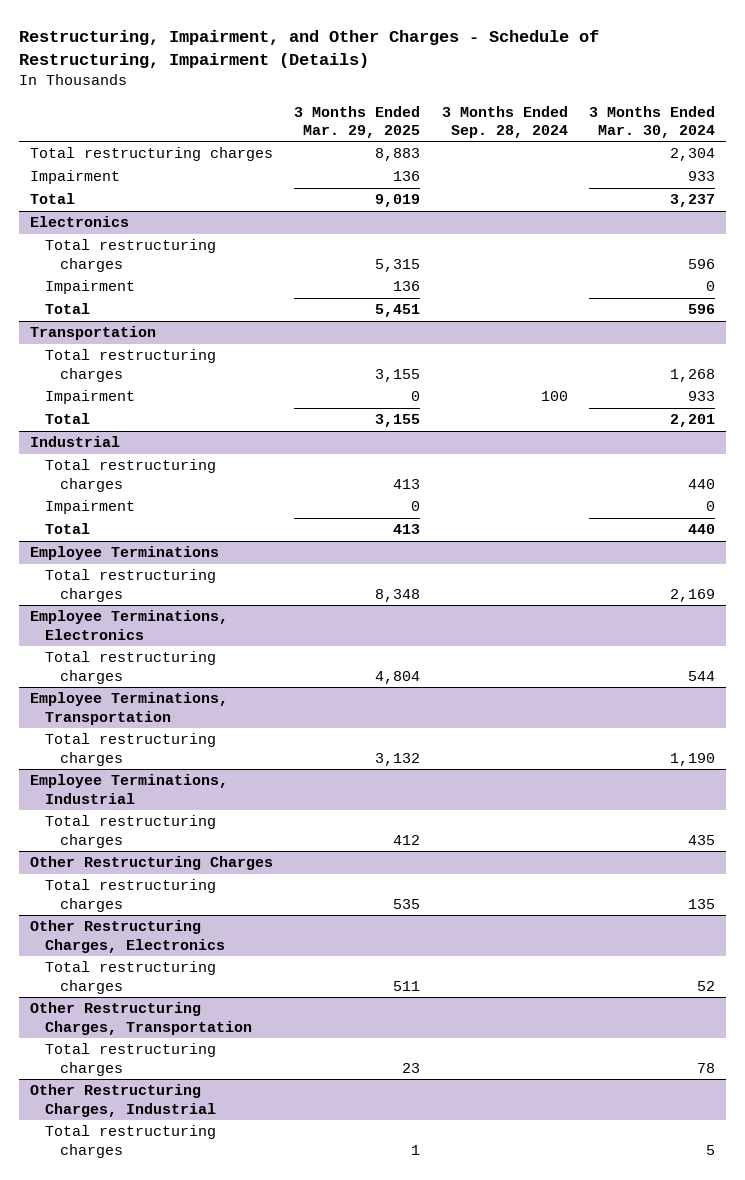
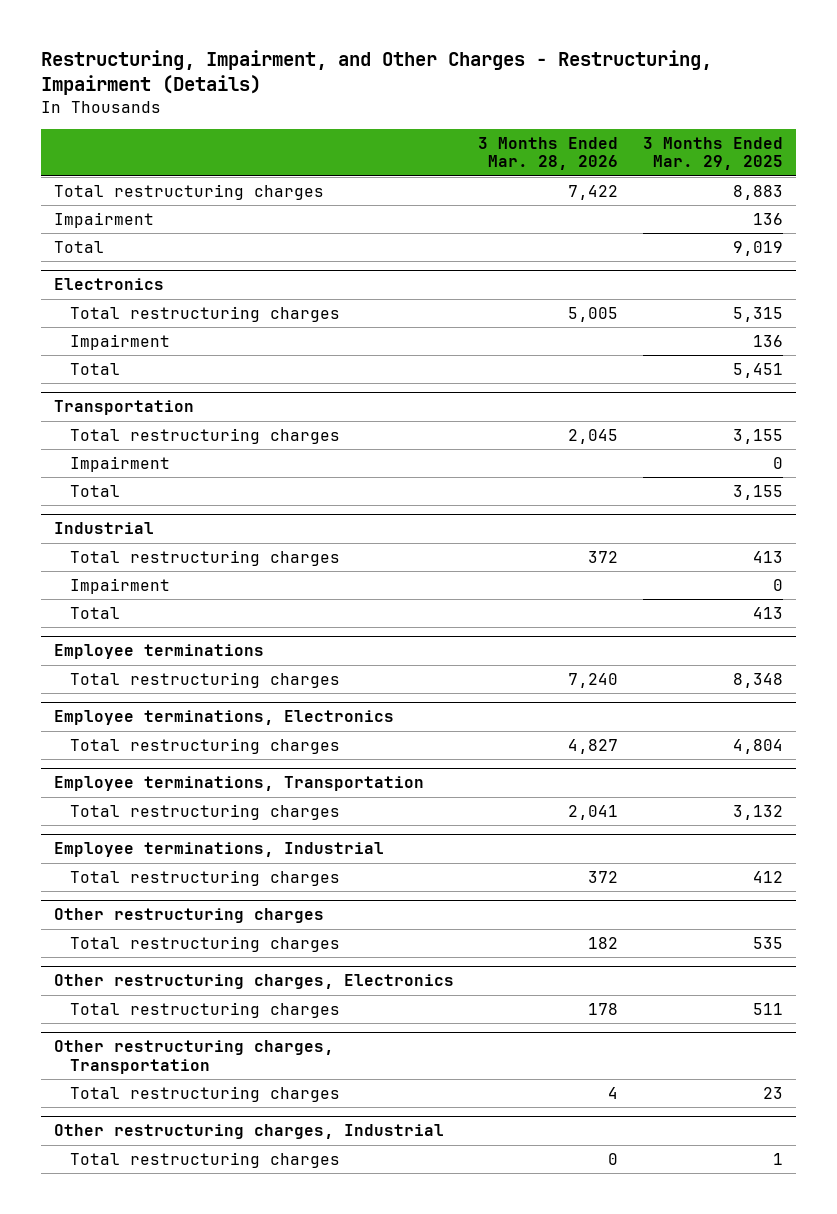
[18,30,599,69] Restructuring, Impairment, and Other Charges - Schedule of Restructuring, Impairment (Details) -> [41,50,713,96] Restructuring, Impairment, and Other Charges - Restructuring, Impairment (Details)
[441,105,568,138] 3 Months Ended Sep. 28, 2024 -> none
[589,105,716,138] 3 Months Ended Mar. 30, 2024 -> none
none -> [478,136,619,171] 3 Months Ended Mar. 28, 2026
[29,546,219,561] Employee Terminations -> [53,644,264,660] Employee terminations
[29,610,228,640] Employee Terminations, Electronics -> [53,710,394,726] Employee terminations, Electronics
[29,692,228,725] Employee Terminations, Transportation -> [53,776,424,792] Employee terminations, Transportation
[29,774,228,804] Employee Terminations, Industrial -> [53,842,384,858] Employee terminations, Industrial
[29,856,273,871] Other Restructuring Charges -> [53,908,324,924] Other restructuring charges
[29,920,225,953] Other Restructuring Charges, Electronics -> [53,974,454,990] Other restructuring charges, Electronics
[29,1002,252,1035] Other Restructuring Charges, Transportation -> [53,1040,334,1075] Other restructuring charges, Transportation
[29,1084,216,1117] Other Restructuring Charges, Industrial -> [53,1124,444,1140] Other restructuring charges, Industrial

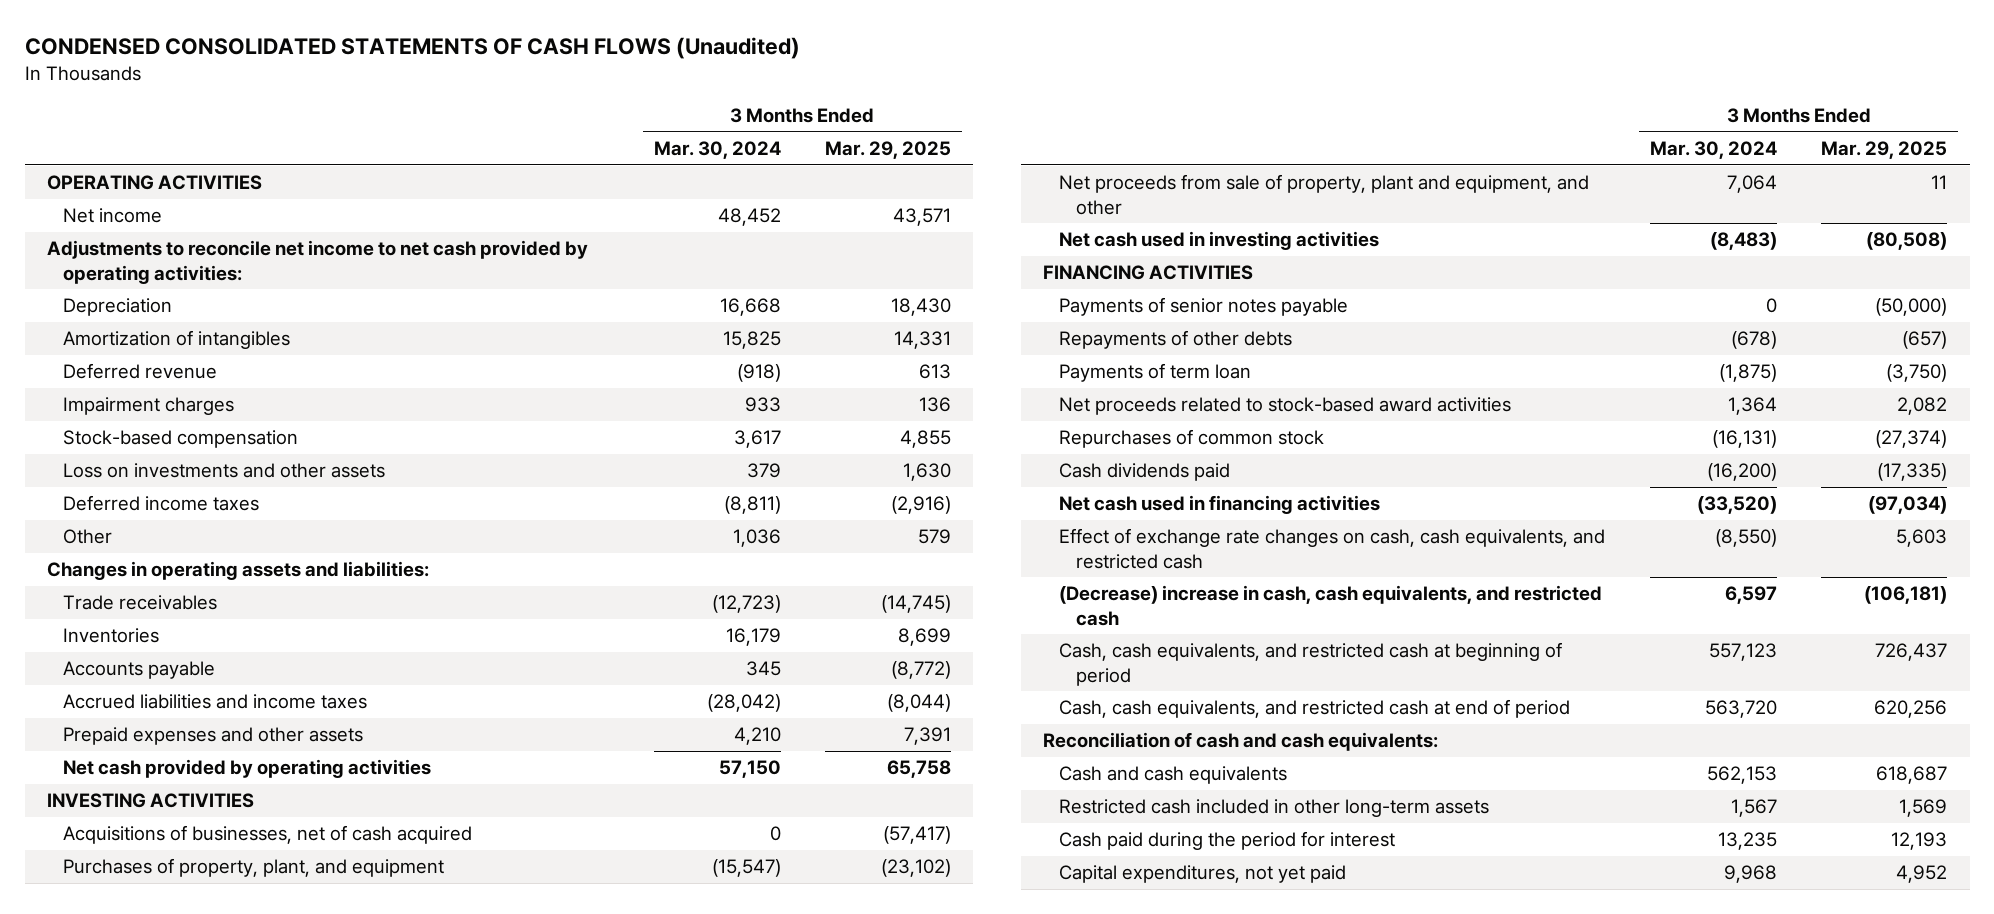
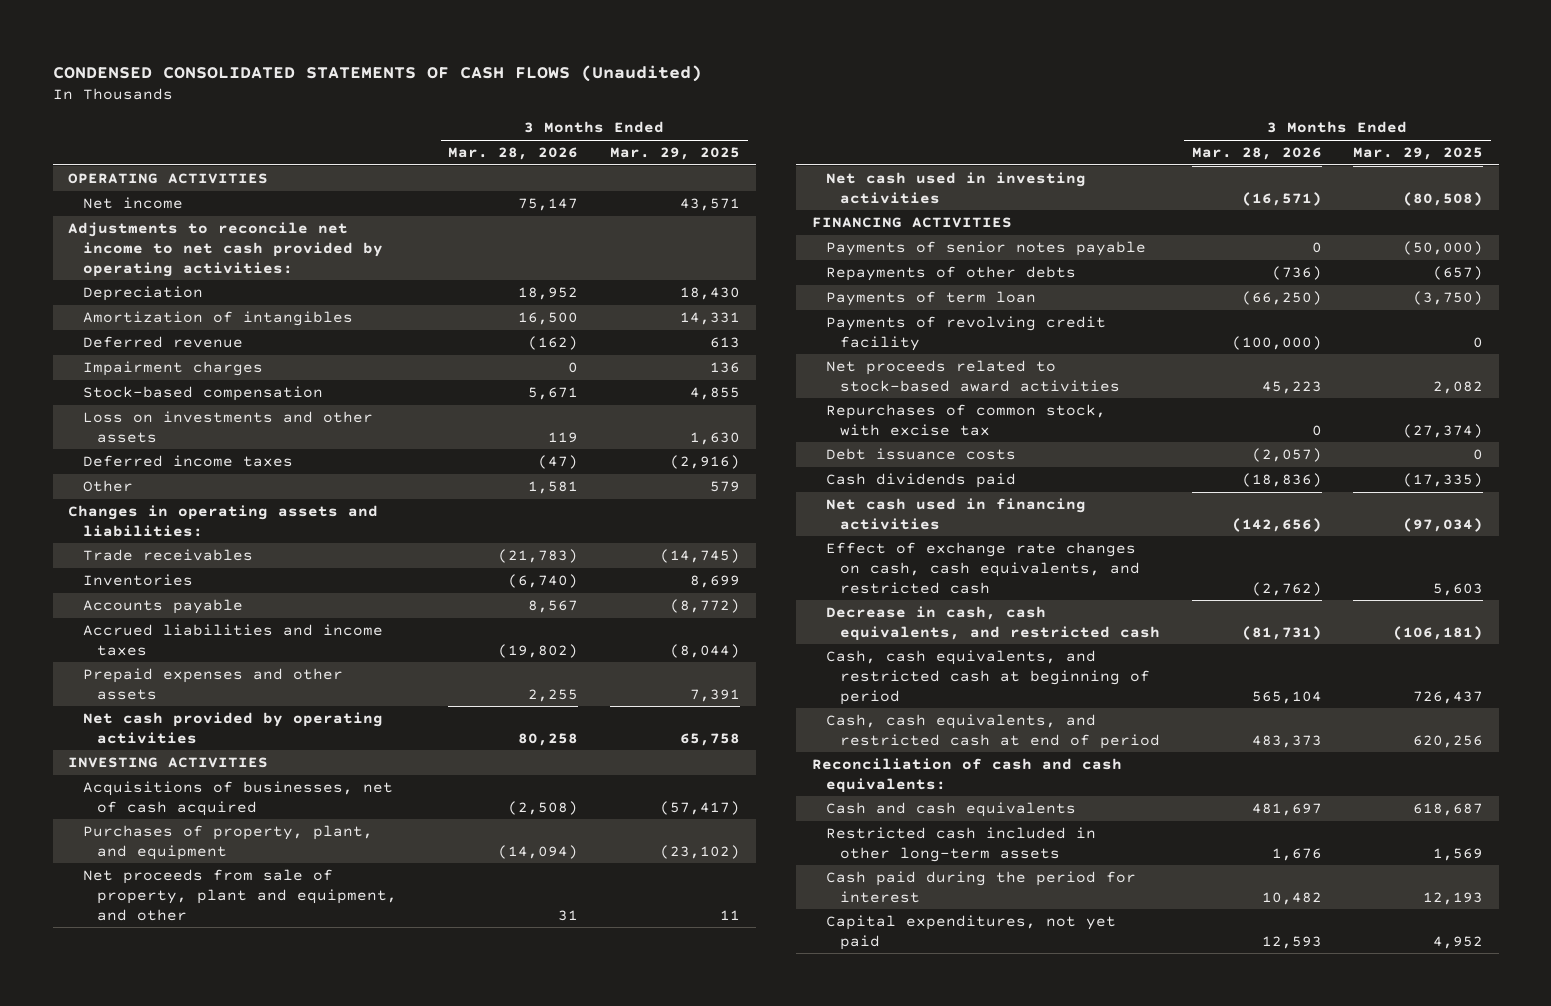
[653,141,781,160] Mar. 30, 2024 -> none
none -> [448,147,579,161] Mar. 28, 2026
none -> [825,316,1106,351] Payments of revolving credit facility
[1059,429,1325,449] Repurchases of common stock -> [825,404,1106,436] Repurchases of common stock, with excise tax
none -> [825,448,1016,461] Debt issuance costs
[1059,585,1603,626] (Decrease) increase in cash, cash equivalents, and restricted cash -> [825,606,1161,641] Decrease in cash, cash equivalents, and restricted cash

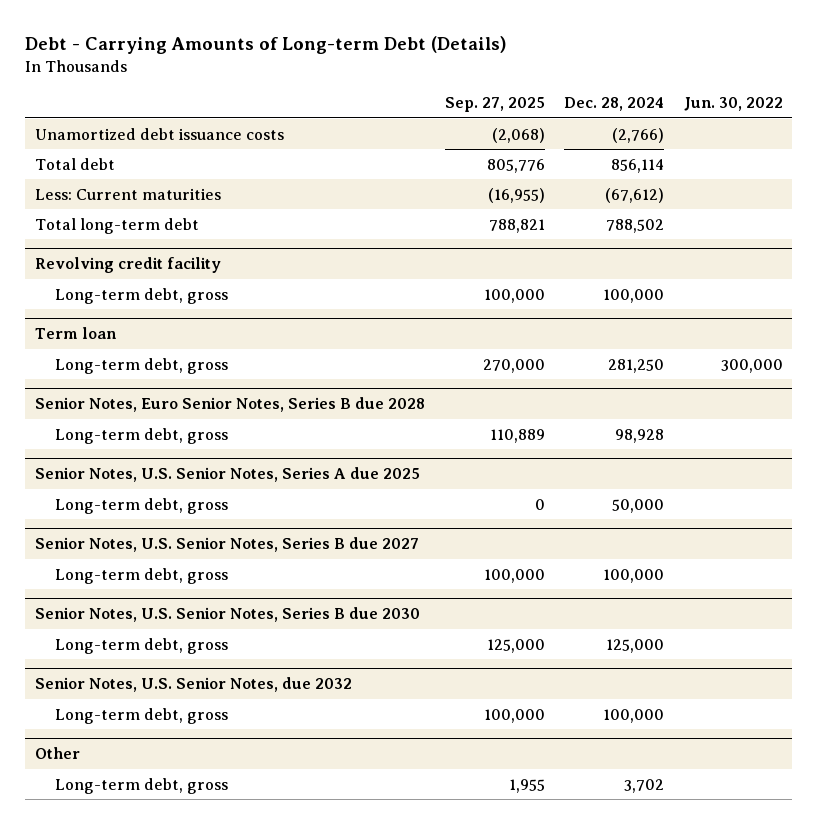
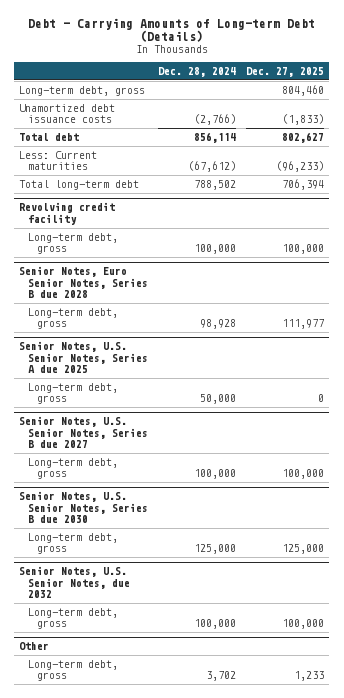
[444,97,545,113] Sep. 27, 2025 -> none
[683,97,783,112] Jun. 30, 2022 -> none
none -> [246,66,325,77] Dec. 27, 2025
none -> [19,85,146,96] Long-term debt, gross
[35,327,118,340] Term loan -> none
[55,357,229,374] Long-term debt, gross -> none

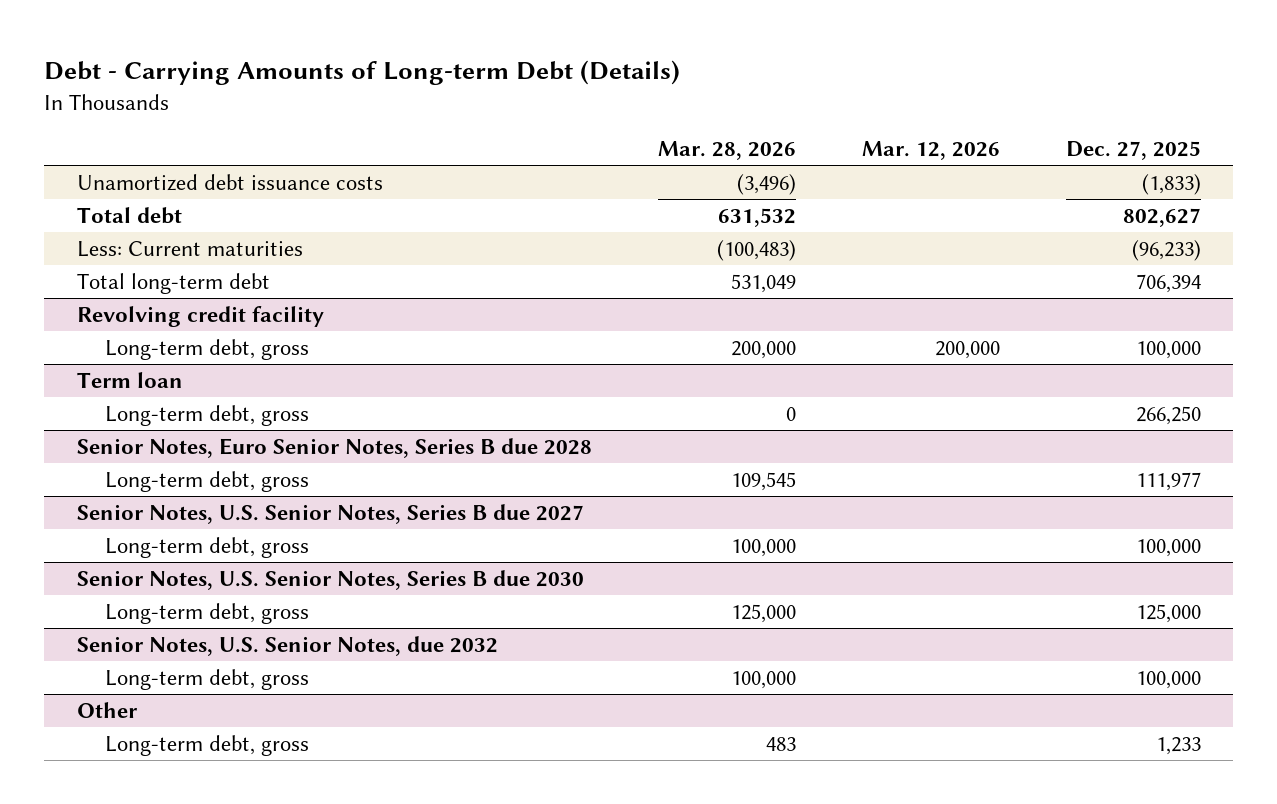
[158,66,237,77] Dec. 28, 2024 -> none
none -> [657,141,796,161] Mar. 28, 2026
none -> [861,141,1000,161] Mar. 12, 2026
[19,85,146,96] Long-term debt, gross -> none
none -> [76,371,183,388] Term loan
none -> [105,404,310,426] Long-term debt, gross
[19,341,148,374] Senior Notes, U.S. Senior Notes, Series A due 2025 -> none
[27,382,118,405] Long-term debt, gross -> none

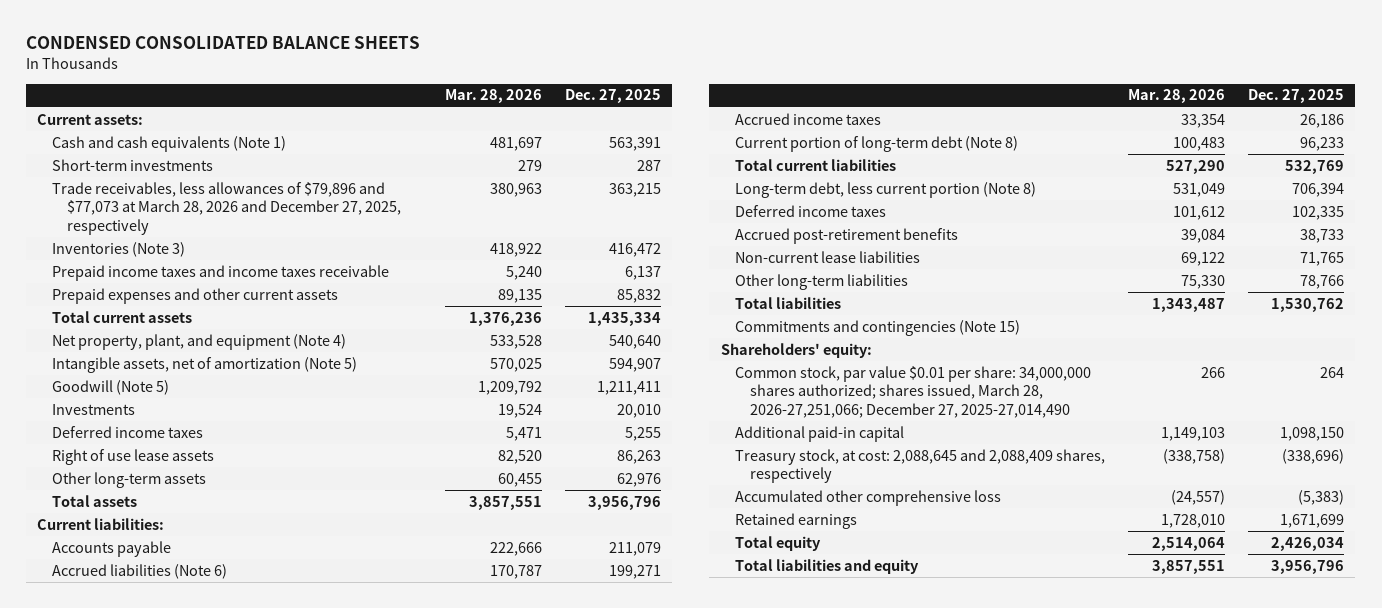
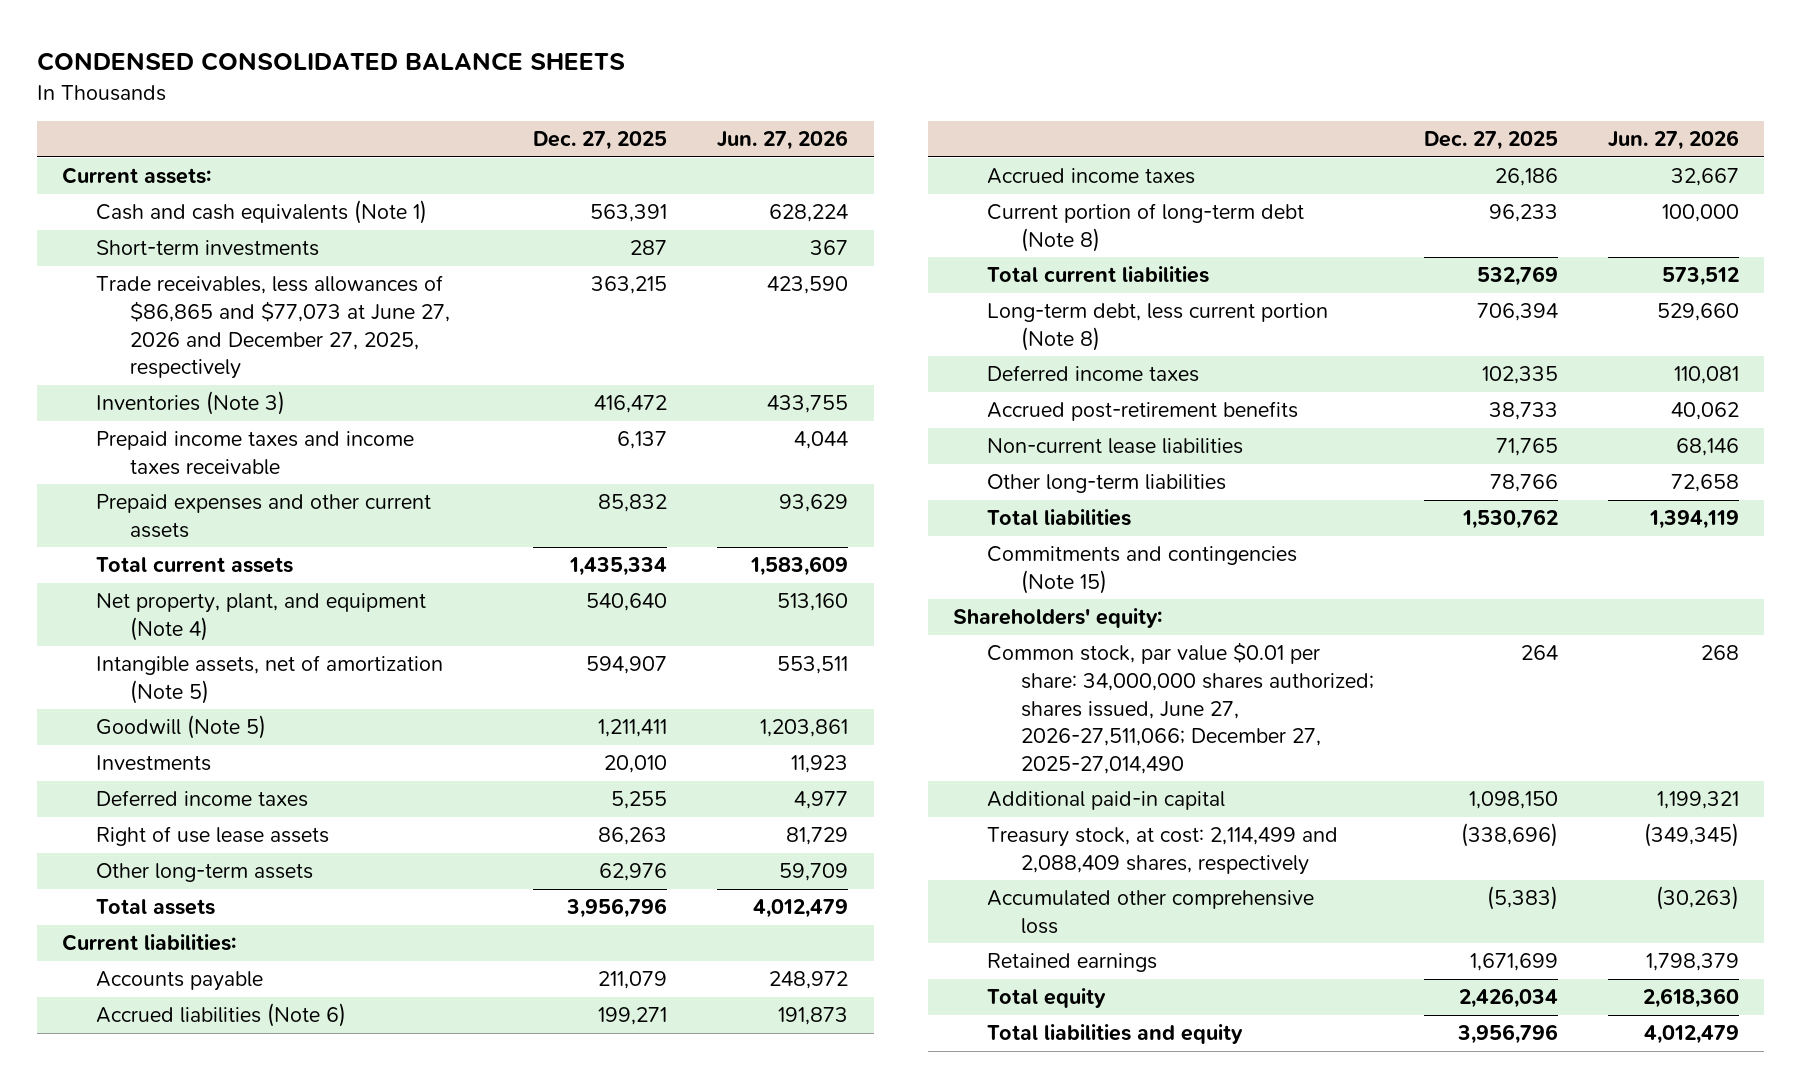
[445,89,543,104] Mar. 28, 2026 -> none
none -> [717,130,849,151] Jun. 27, 2026
[52,181,401,235] Trade receivables, less allowances of $79,896 and $77,073 at March 28, 2026 and December 27, 2025, respectively -> [95,275,450,380] Trade receivables, less allowances of $86,865 and $77,073 at June 27, 2026 and December 27, 2025, respectively
[735,365,1092,418] Common stock, par value $0.01 per share: 34,000,000 shares authorized; shares issued, March 28, 2026-27,251,066; December 27, 2025-27,014,490 -> [986,642,1374,774] Common stock, par value $0.01 per share: 34,000,000 shares authorized; shares issued, June 27, 2026-27,511,066; December 27, 2025-27,014,490
[735,448,1106,484] Treasury stock, at cost: 2,088,645 and 2,088,409 shares, respectively -> [986,827,1338,875] Treasury stock, at cost: 2,114,499 and 2,088,409 shares, respectively

